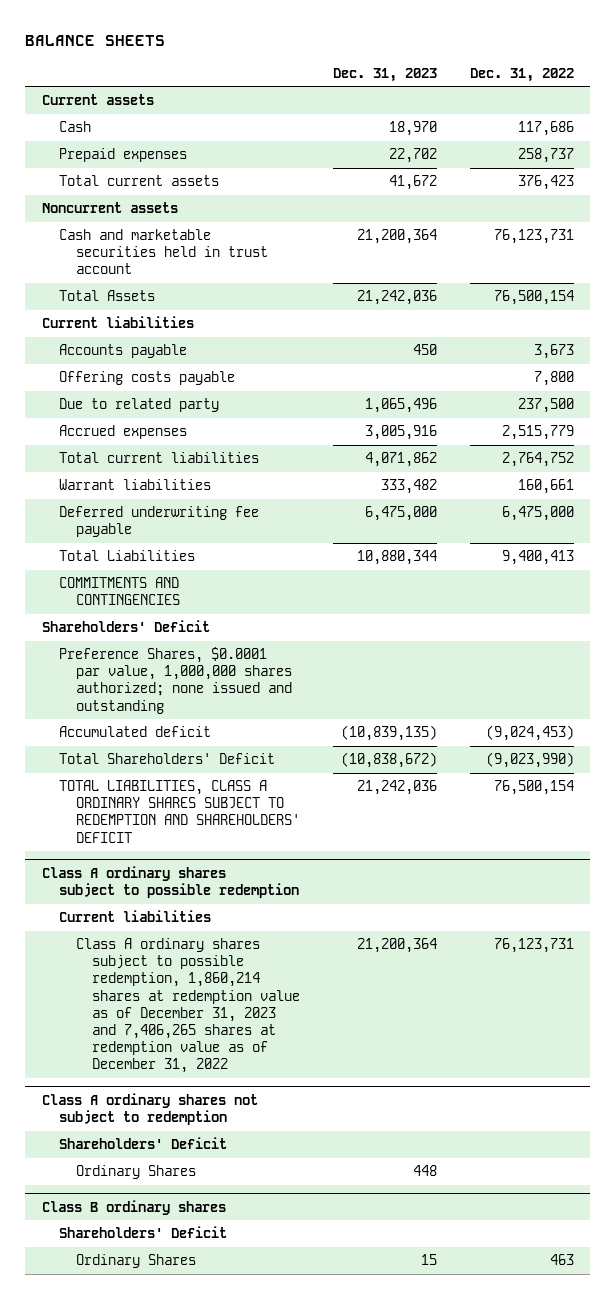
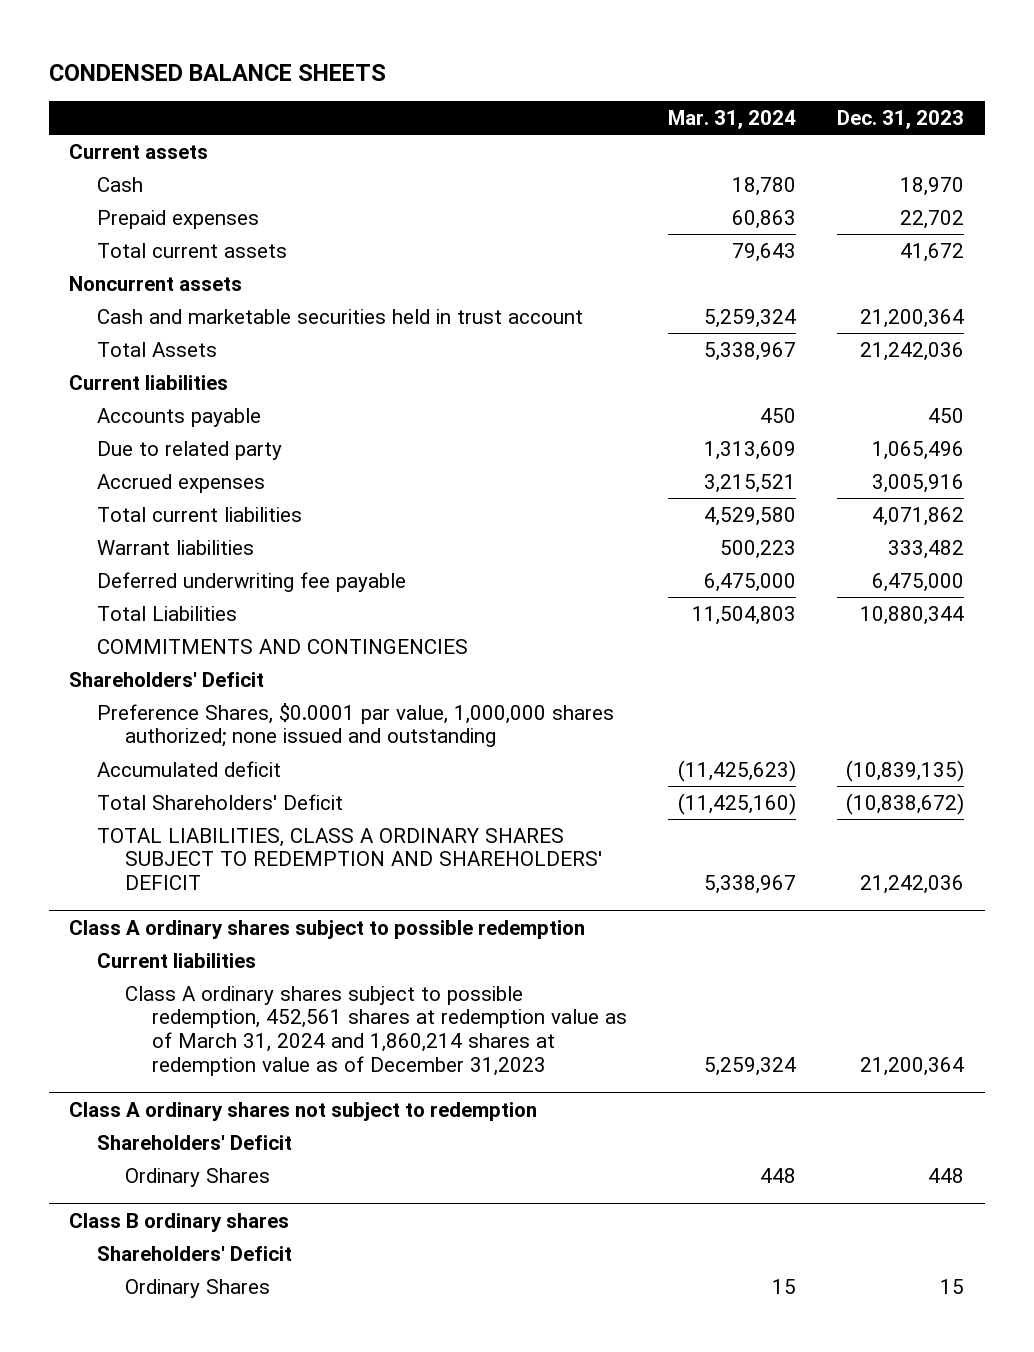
[25,35,166,47] BALANCE SHEETS -> [49,63,387,81] CONDENSED BALANCE SHEETS
[469,67,574,82] Dec. 31, 2022 -> none
none -> [668,110,797,130] Mar. 31, 2024
[58,371,235,386] Offering costs payable -> none
[75,938,301,1074] Class A ordinary shares subject to possible redemption, 1,860,214 shares at redemption value as of December 31, 2023 and 7,406,265 shares at redemption value as of December 31, 2022 -> [124,985,628,1076] Class A ordinary shares subject to possible redemption, 452,561 shares at redemption value as of March 31, 2024 and 1,860,214 shares at redemption value as of December 31,2023

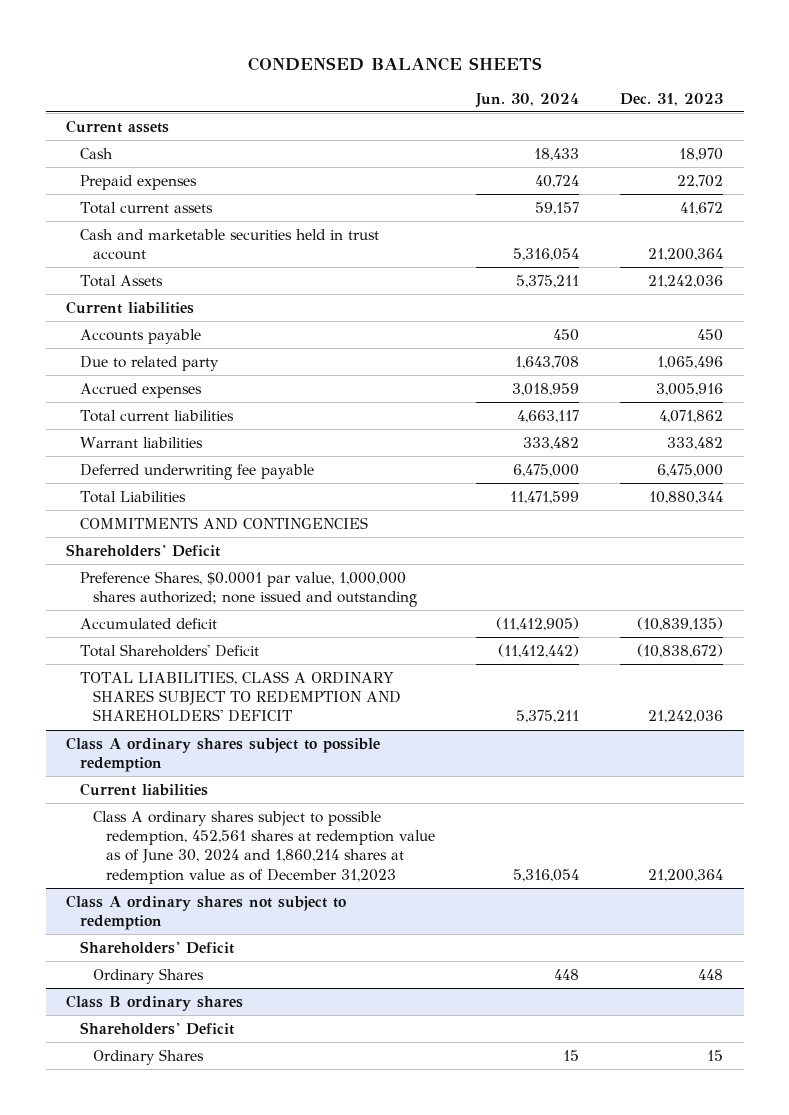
[668,110,797,130] Mar. 31, 2024 -> none
none -> [475,92,580,108] Jun. 30, 2024
[69,275,243,291] Noncurrent assets -> none
[124,985,628,1076] Class A ordinary shares subject to possible redemption, 452,561 shares at redemption value as of March 31, 2024 and 1,860,214 shares at redemption value as of December 31,2023 -> [92,810,436,884] Class A ordinary shares subject to possible redemption, 452,561 shares at redemption value as of June 30, 2024 and 1,860,214 shares at redemption value as of December 31,2023

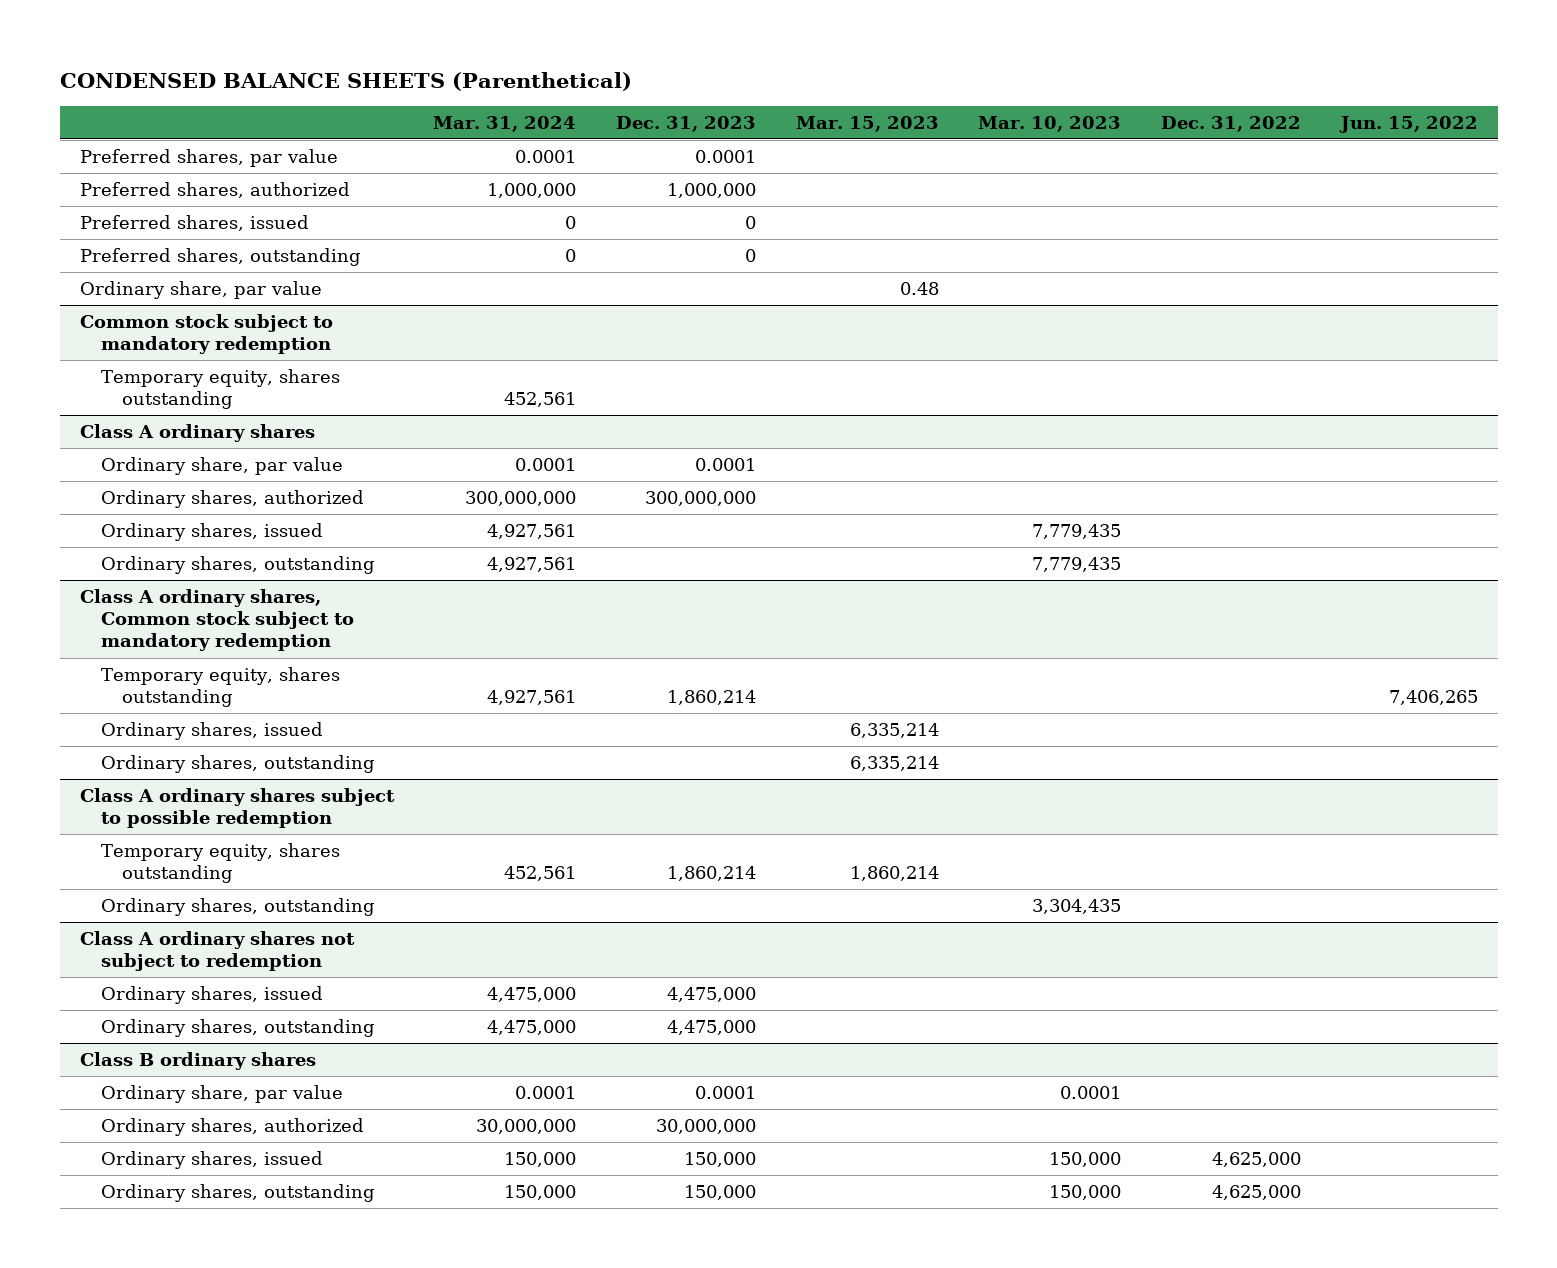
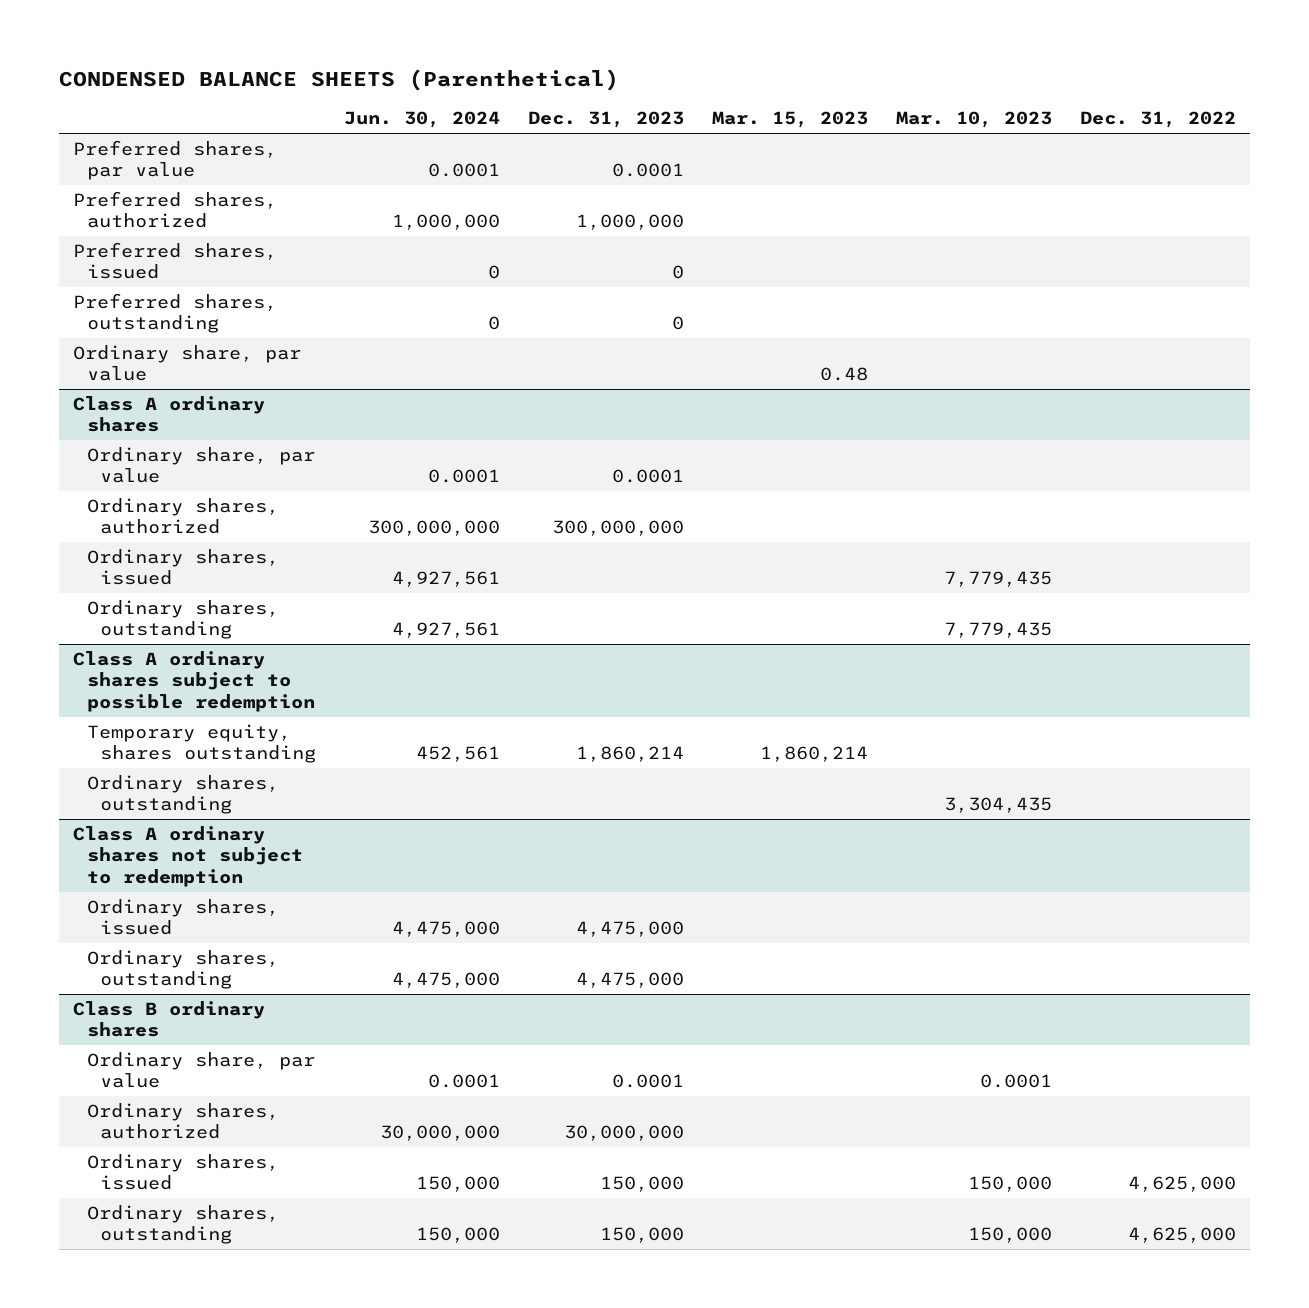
[433,115,577,132] Mar. 31, 2024 -> none
[1338,115,1478,133] Jun. 15, 2022 -> none
none -> [344,111,501,129] Jun. 30, 2024
[79,314,333,355] Common stock subject to mandatory redemption -> none
[100,369,340,410] Temporary equity, shares outstanding -> none
[79,589,354,652] Class A ordinary shares, Common stock subject to mandatory redemption -> none
[100,667,340,708] Temporary equity, shares outstanding -> none
[100,722,323,741] Ordinary shares, issued -> none
[100,755,375,774] Ordinary shares, outstanding -> none

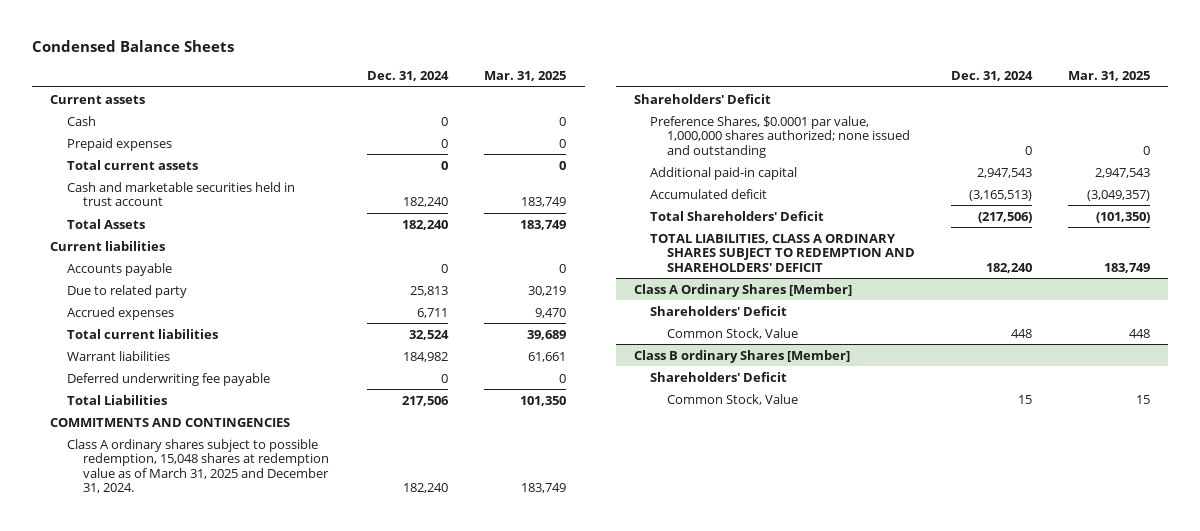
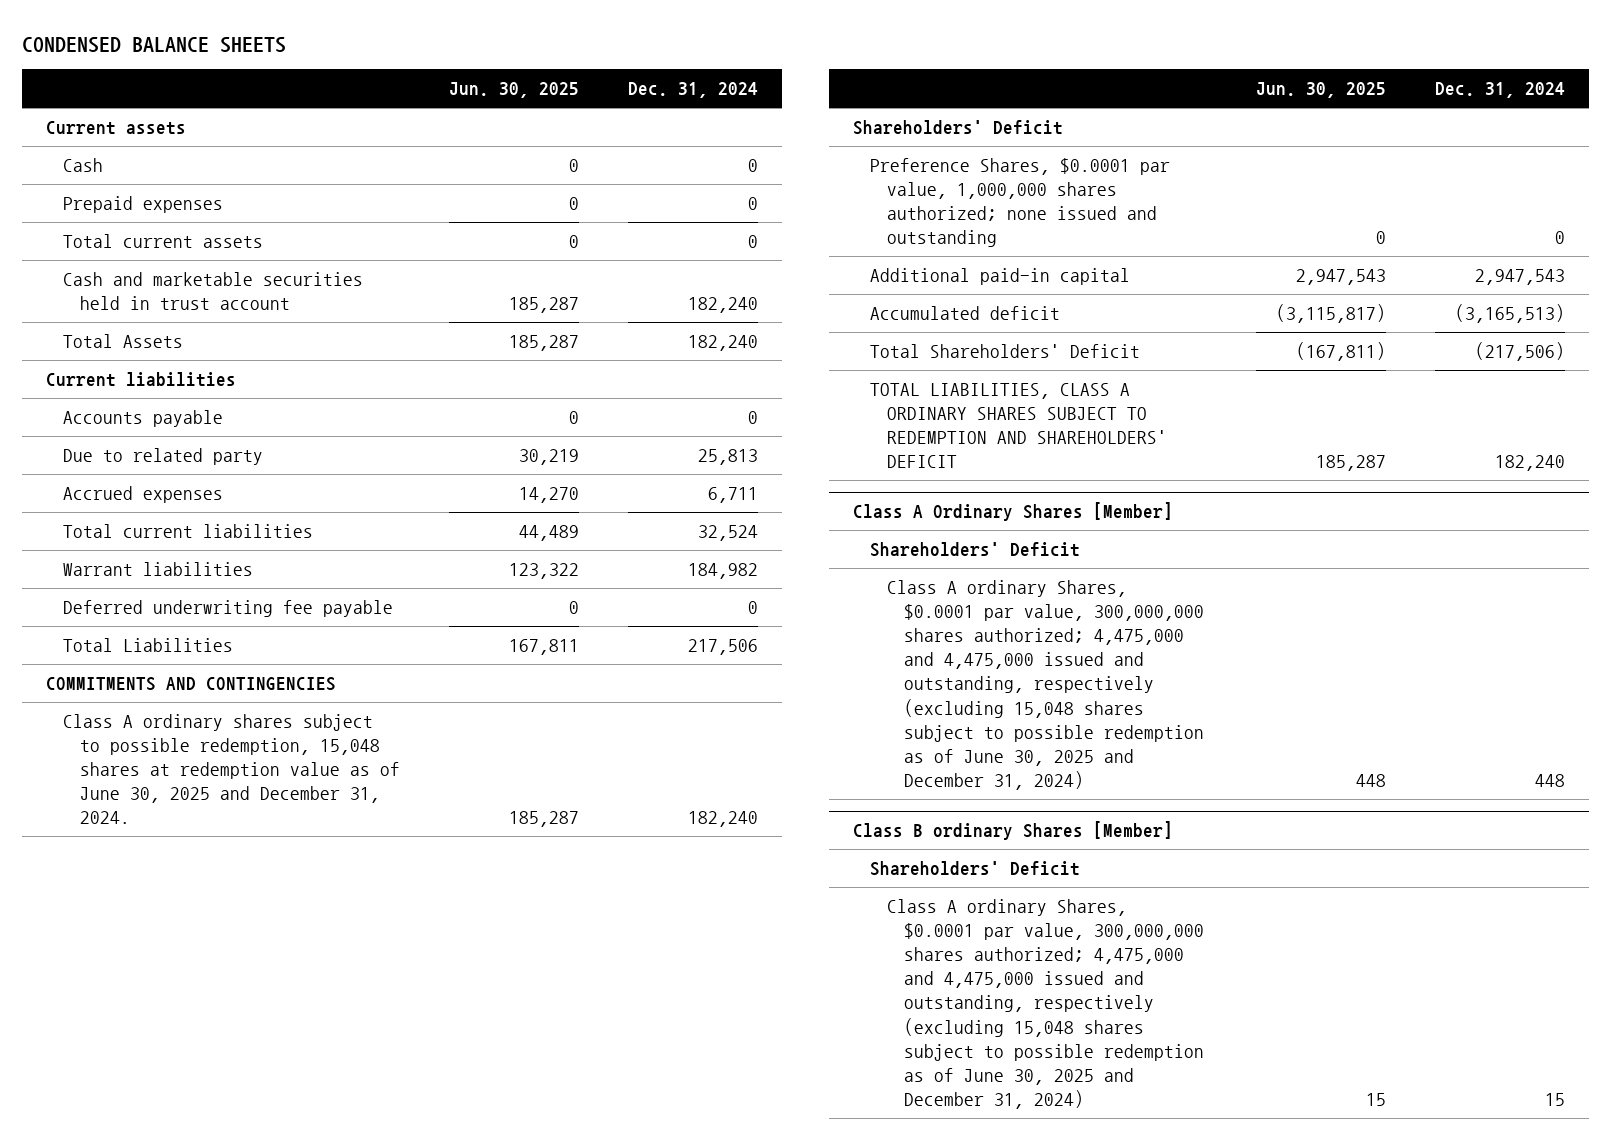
[32,39,235,52] Condensed Balance Sheets -> [21,36,286,53] CONDENSED BALANCE SHEETS
[484,70,567,81] Mar. 31, 2025 -> none
none -> [448,82,579,99] Jun. 30, 2025
[66,438,330,494] Class A ordinary shares subject to possible redemption, 15,048 shares at redemption value as of March 31, 2025 and December 31, 2024. -> [62,713,400,825] Class A ordinary shares subject to possible redemption, 15,048 shares at redemption value as of June 30, 2025 and December 31, 2024.
[666,327,798,339] Common Stock, Value -> [887,579,1205,790] Class A ordinary Shares, $0.0001 par value, 300,000,000 shares authorized; 4,475,000 and 4,475,000 issued and outstanding, respectively (excluding 15,048 shares subject to possible redemption as of June 30, 2025 and December 31, 2024)
[666,393,798,405] Common Stock, Value -> [887,898,1205,1109] Class A ordinary Shares, $0.0001 par value, 300,000,000 shares authorized; 4,475,000 and 4,475,000 issued and outstanding, respectively (excluding 15,048 shares subject to possible redemption as of June 30, 2025 and December 31, 2024)

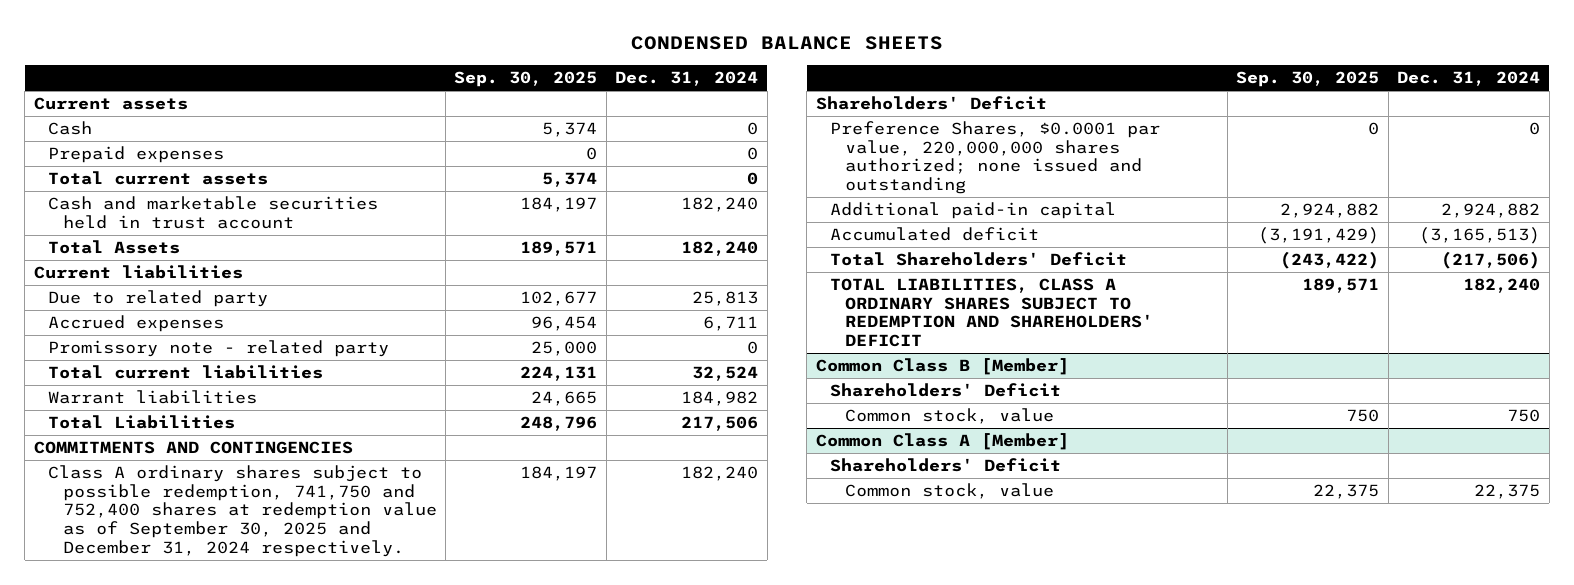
[448,82,579,99] Jun. 30, 2025 -> none
none -> [454,71,598,88] Sep. 30, 2025
[62,409,223,427] Accounts payable -> none
none -> [48,340,390,358] Promissory note - related party
[62,599,393,617] Deferred underwriting fee payable -> none
[62,713,400,825] Class A ordinary shares subject to possible redemption, 15,048 shares at redemption value as of June 30, 2025 and December 31, 2024. -> [48,465,437,557] Class A ordinary shares subject to possible redemption, 741,750 and 752,400 shares at redemption value as of September 30, 2025 and December 31, 2024 respectively.
[870,157,1171,248] Preference Shares, $0.0001 par value, 1,000,000 shares authorized; none issued and outstanding -> [830,121,1161,195] Preference Shares, $0.0001 par value, 220,000,000 shares authorized; none issued and outstanding
[1475,268,1566,285] 2,947,543 -> [1441,203,1541,219] 2,924,882
[853,501,1174,521] Class A Ordinary Shares [Member] -> none
none -> [815,358,1069,376] Common Class B [Member]
[887,579,1205,790] Class A ordinary Shares, $0.0001 par value, 300,000,000 shares authorized; 4,475,000 and 4,475,000 issued and outstanding, respectively (excluding 15,048 shares subject to possible redemption as of June 30, 2025 and December 31, 2024) -> none
[853,820,1174,840] Class B ordinary Shares [Member] -> none
none -> [844,408,1054,425] Common stock, value
none -> [815,433,1069,451] Common Class A [Member]
[887,898,1205,1109] Class A ordinary Shares, $0.0001 par value, 300,000,000 shares authorized; 4,475,000 and 4,475,000 issued and outstanding, respectively (excluding 15,048 shares subject to possible redemption as of June 30, 2025 and December 31, 2024) -> none
none -> [844,483,1054,500] Common stock, value

